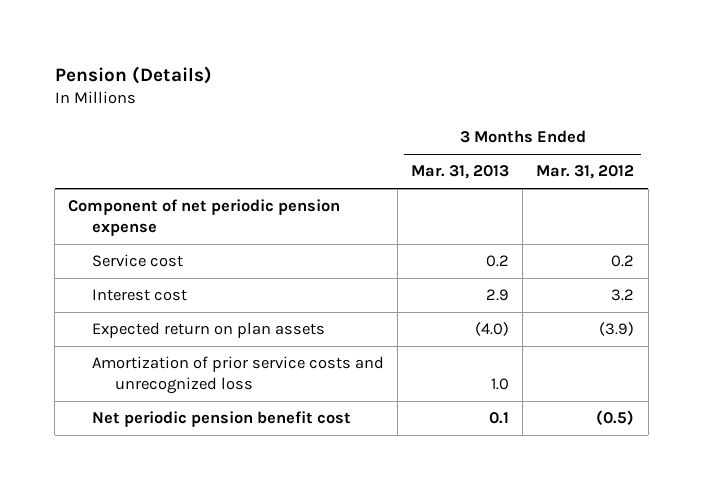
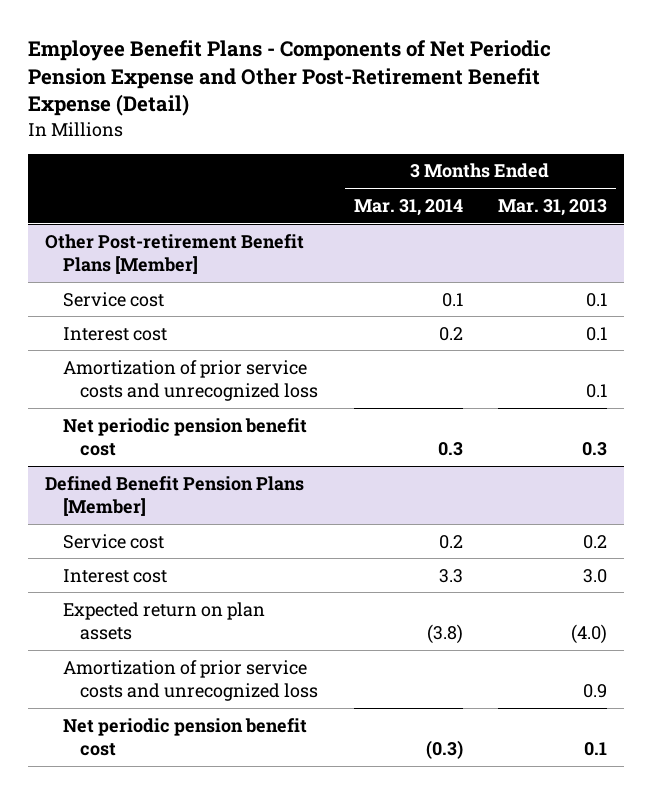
[54,65,212,84] Pension (Details) -> [27,39,551,117] Employee Benefit Plans - Components of Net Periodic Pension Expense and Other Post-Retirement Benefit Expense (Detail)
[536,165,635,180] Mar. 31, 2012 -> none
none -> [353,198,463,216] Mar. 31, 2014
[68,199,341,237] Component of net periodic pension expense -> none
none -> [45,233,305,275] Other Post-retirement Benefit Plans [Member]
none -> [62,291,164,307] Service cost
none -> [62,326,167,341] Interest cost
none -> [62,359,319,402] Amortization of prior service costs and unrecognized loss
none -> [62,417,307,457] Net periodic pension benefit cost
none -> [45,475,305,517] Defined Benefit Pension Plans [Member]
[486,289,510,302] 2.9 -> [582,568,607,583] 3.0
[491,378,510,391] 1.0 -> [582,684,607,699] 0.9

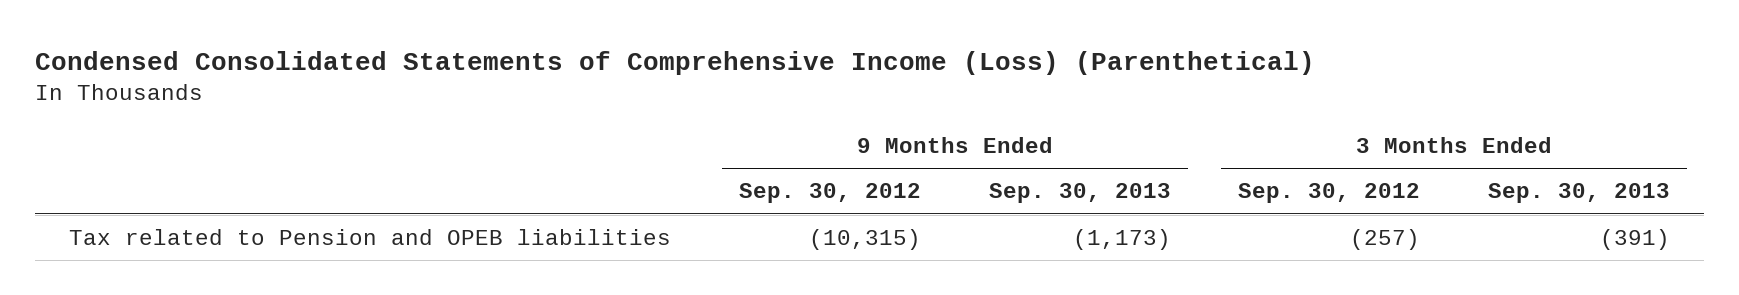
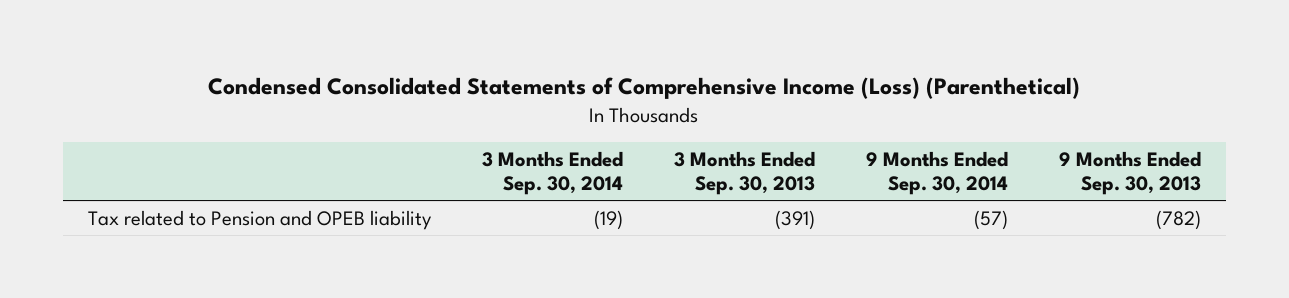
[738,183,921,204] Sep. 30, 2012 -> none
[1238,183,1421,204] Sep. 30, 2012 -> none
none -> [482,150,624,195] 3 Months Ended Sep. 30, 2014
none -> [865,150,1008,195] 9 Months Ended Sep. 30, 2014
[68,229,671,246] Tax related to Pension and OPEB liabilities -> [88,209,433,230] Tax related to Pension and OPEB liability
[1072,229,1171,251] (1,173) -> [1155,209,1201,230] (782)

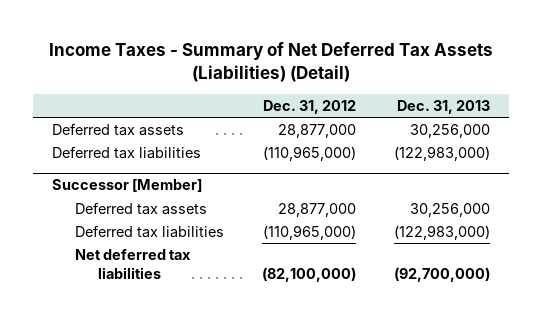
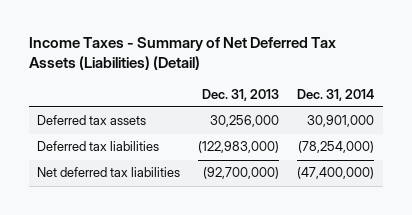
[263,99,357,114] Dec. 31, 2012 -> none
none -> [297,88,375,101] Dec. 31, 2014
[52,179,203,193] Successor [Member] -> none
[75,201,208,215] Deferred tax assets -> none
[75,224,225,238] Deferred tax liabilities -> none

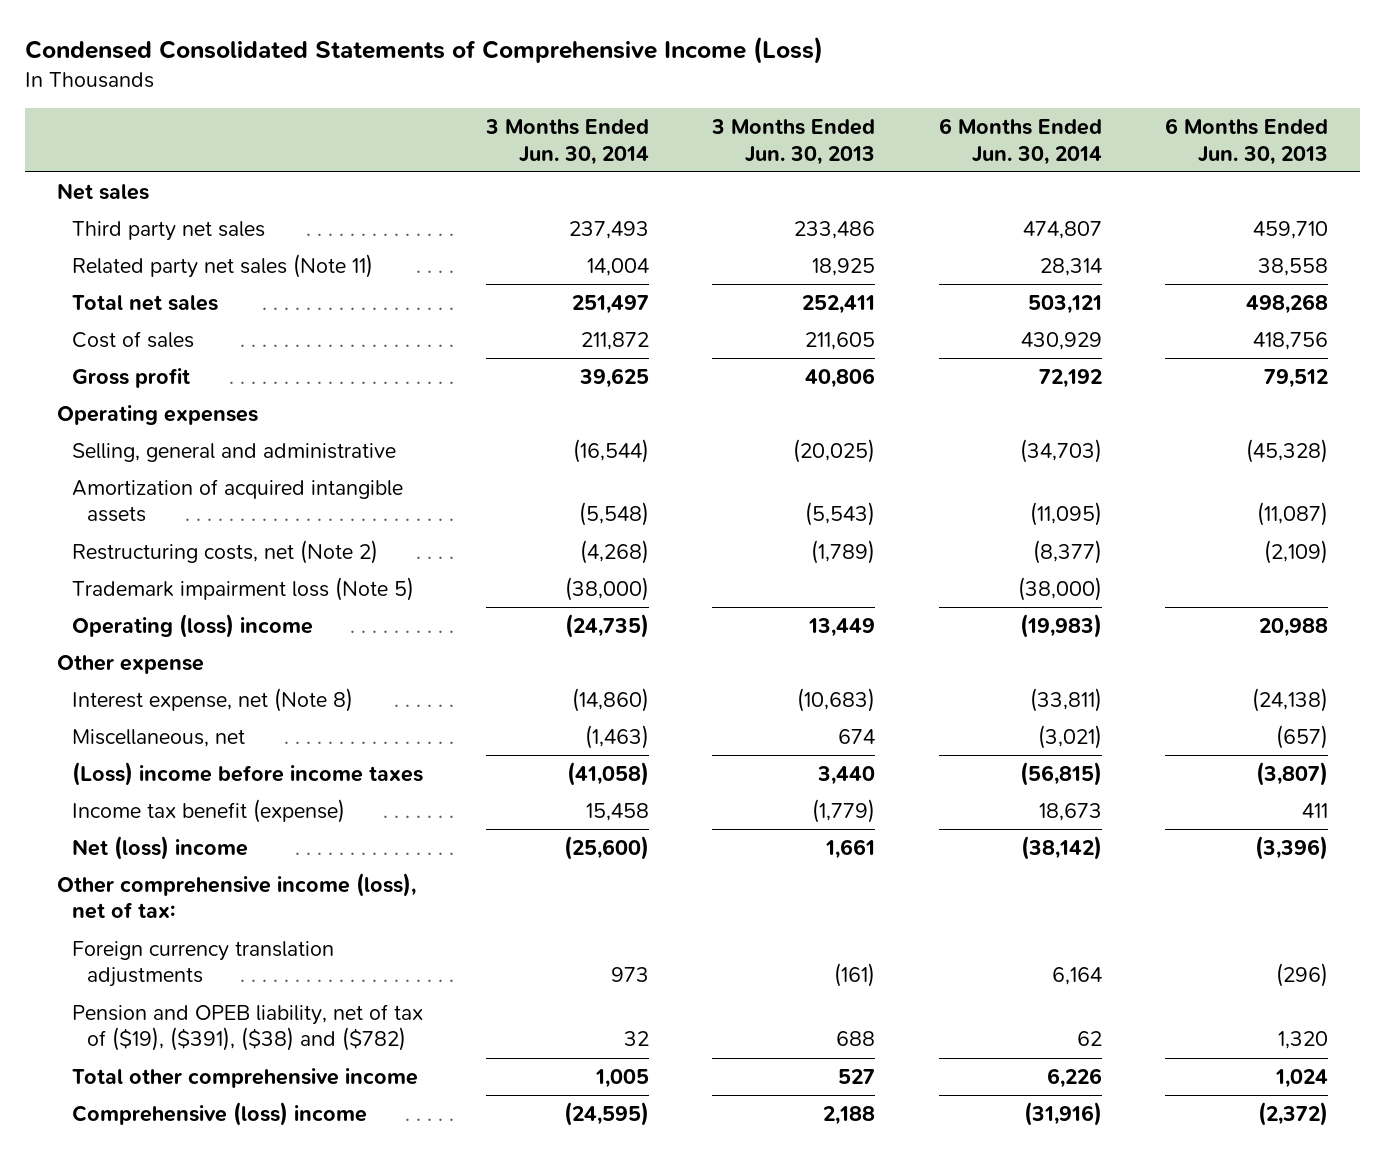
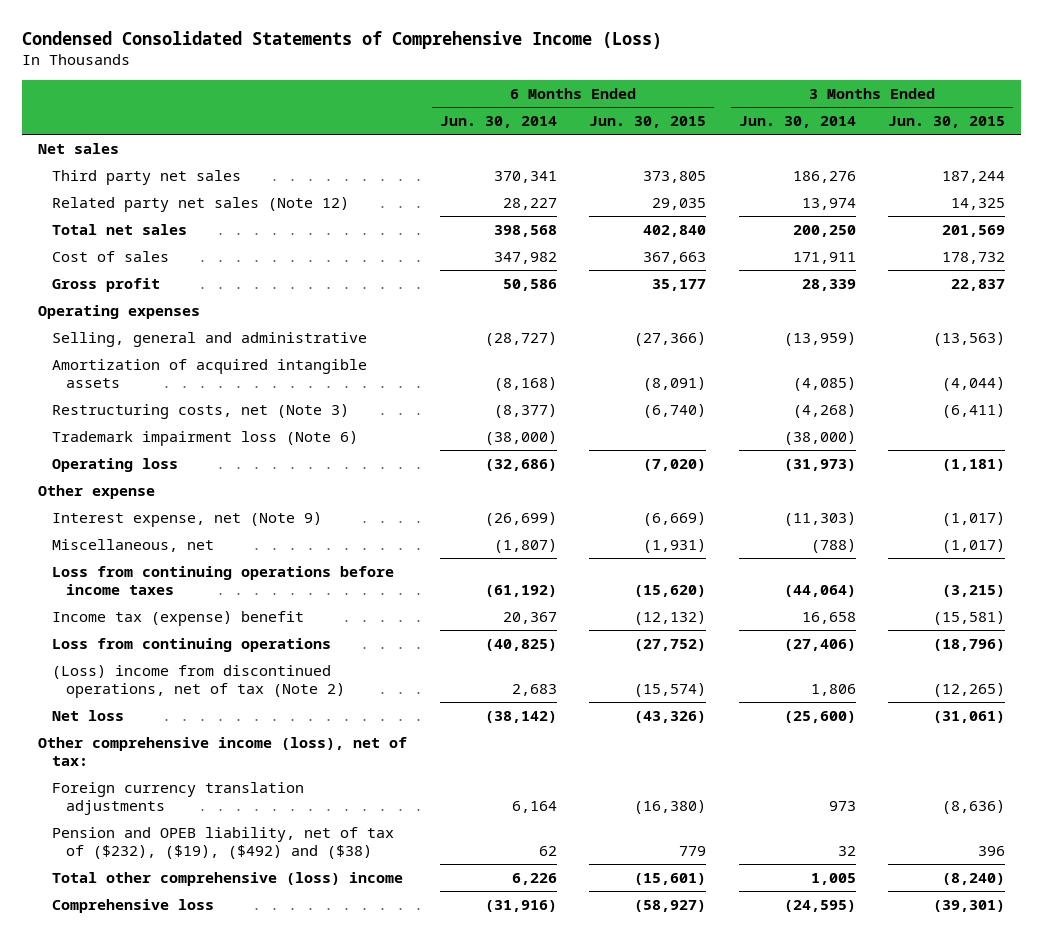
[711,118,876,165] 3 Months Ended Jun. 30, 2013 -> none
[1164,117,1328,165] 6 Months Ended Jun. 30, 2013 -> none
none -> [589,116,707,129] Jun. 30, 2015
none -> [888,116,1006,129] Jun. 30, 2015
[568,220,649,239] 237,493 -> [792,170,856,183] 186,276
[1022,220,1102,239] 474,807 -> [493,170,557,183] 370,341
[71,253,373,278] Related party net sales (Note 11) -> [52,196,350,212] Related party net sales (Note 12)
[586,257,649,276] 14,004 -> [801,197,856,210] 13,974
[1039,257,1102,276] 28,314 -> [502,197,557,210] 28,227
[571,294,649,314] 251,497 -> [792,224,856,237] 200,250
[1027,294,1102,314] 503,121 -> [493,224,557,237] 398,568
[580,331,649,350] 211,872 -> [792,251,856,264] 171,911
[1020,331,1102,350] 430,929 -> [493,251,557,264] 347,982
[578,367,649,388] 39,625 -> [801,278,856,291] 28,339
[1038,368,1102,388] 72,192 -> [502,278,557,291] 50,586
[572,438,649,463] (16,544) -> [783,331,856,346] (13,959)
[1019,438,1102,463] (34,703) -> [484,331,557,346] (28,727)
[578,502,649,527] (5,548) -> [792,377,856,392] (4,085)
[1029,502,1102,527] (11,095) -> [493,377,557,392] (8,168)
[71,539,378,564] Restructuring costs, net (Note 2) -> [52,403,350,419] Restructuring costs, net (Note 3)
[71,576,414,601] Trademark impairment loss (Note 5) -> [52,430,359,446] Trademark impairment loss (Note 6)
[71,613,313,638] Operating (loss) income -> [52,457,179,472] Operating loss
[564,613,649,638] (24,735) -> [783,458,856,471] (31,973)
[1019,613,1102,638] (19,983) -> [484,458,557,471] (32,686)
[71,687,353,712] Interest expense, net (Note 8) -> [52,511,323,527] Interest expense, net (Note 9)
[571,687,649,712] (14,860) -> [783,511,856,526] (11,303)
[1029,687,1102,712] (33,811) -> [484,511,557,526] (26,699)
[584,724,649,749] (1,463) -> [810,538,856,553] (788)
[1037,724,1102,749] (3,021) -> [493,538,557,553] (1,807)
[71,761,423,786] (Loss) income before income taxes -> [52,565,395,596] Loss from continuing operations before income taxes
[566,761,649,786] (41,058) -> [783,585,856,598] (44,064)
[1019,761,1102,786] (56,815) -> [484,585,557,598] (61,192)
[71,798,345,823] Income tax benefit (expense) -> [52,610,305,626] Income tax (expense) benefit
[585,802,649,821] 15,458 -> [801,611,856,624] 16,658
[1038,802,1102,821] 18,673 -> [502,611,557,624] 20,367
none -> [52,637,332,652] Loss from continuing operations
none -> [52,664,346,699] (Loss) income from discontinued operations, net of tax (Note 2)
[71,835,248,860] Net (loss) income -> [52,709,125,721] Net loss
[71,1003,423,1052] Pension and OPEB liability, net of tax of ($19), ($391), ($38) and ($782) -> [52,826,395,860] Pension and OPEB liability, net of tax of ($232), ($19), ($492) and ($38)
[71,1067,418,1088] Total other comprehensive income -> [52,871,404,886] Total other comprehensive (loss) income
[71,1101,367,1126] Comprehensive (loss) income -> [52,898,215,913] Comprehensive loss

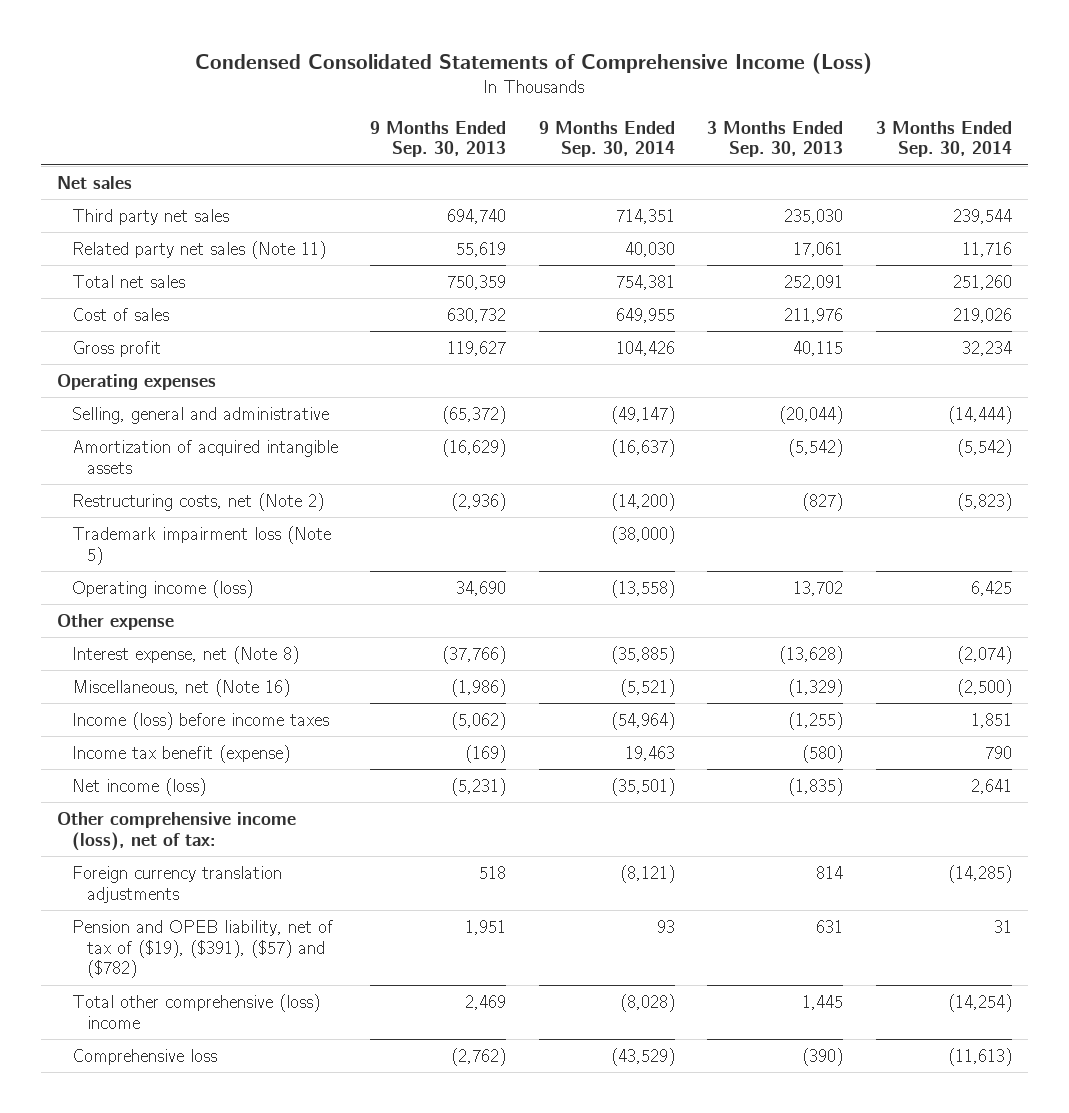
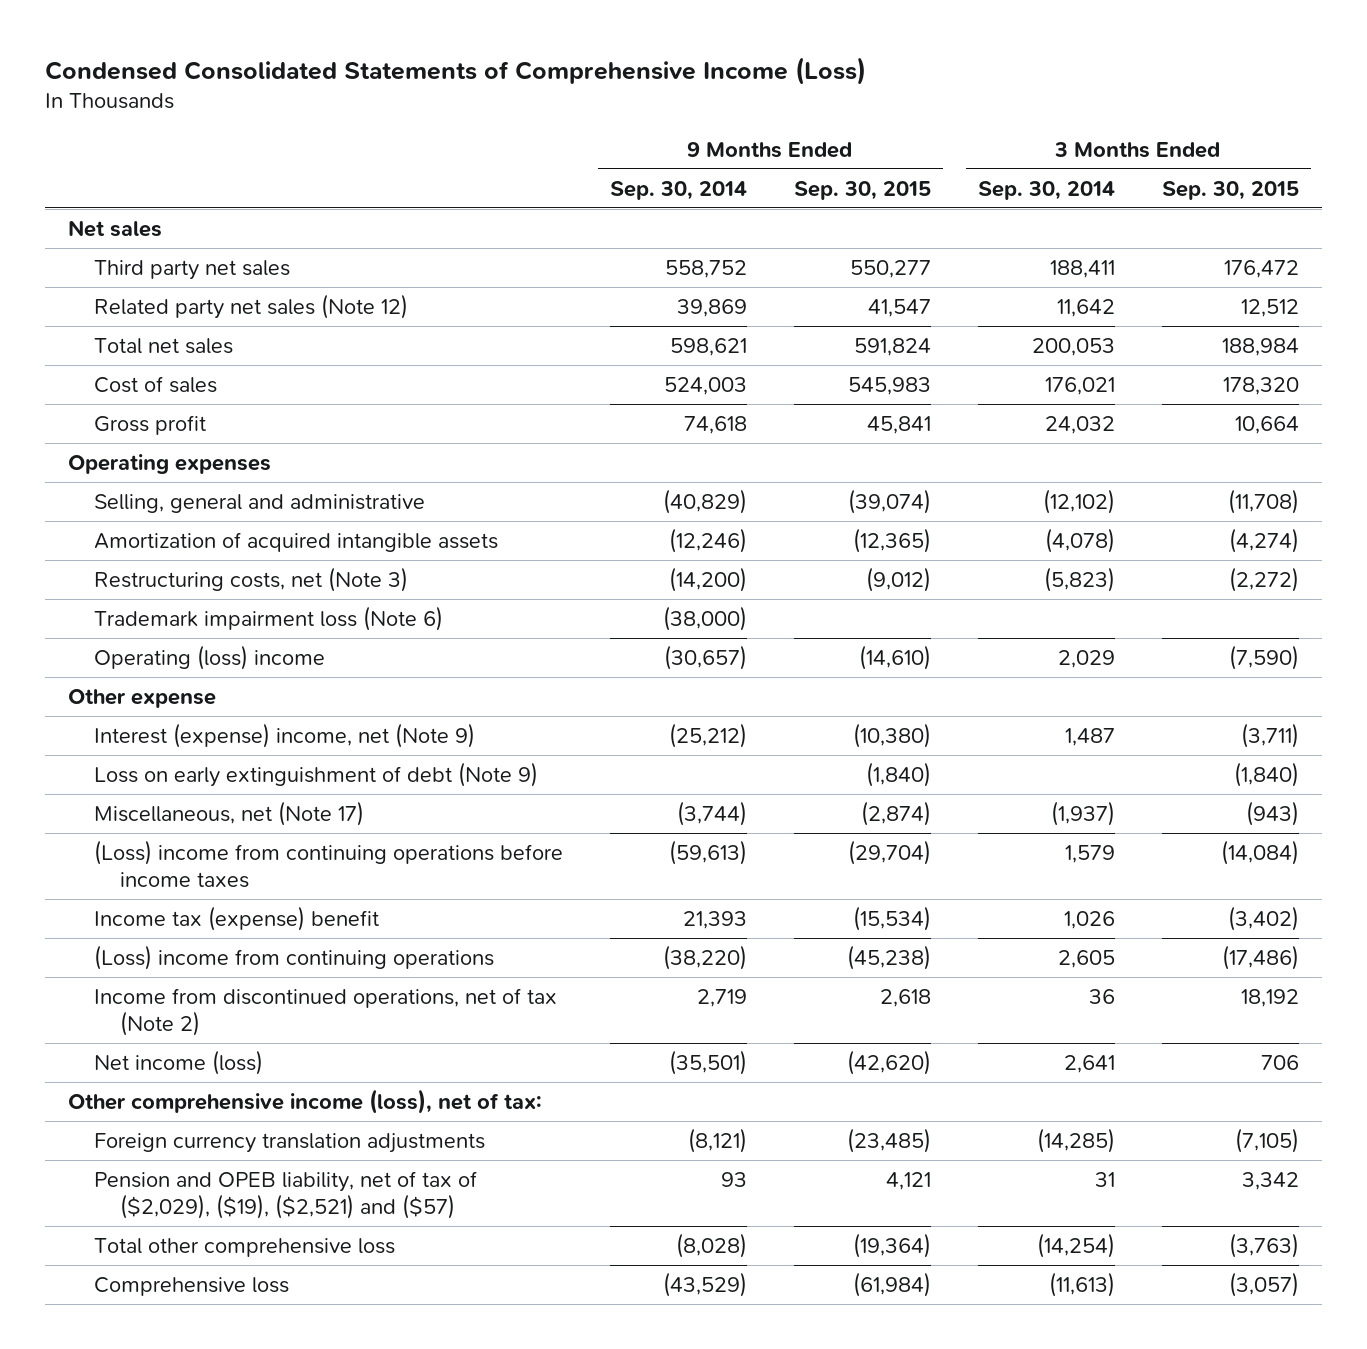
[370,120,507,158] 9 Months Ended Sep. 30, 2013 -> none
[707,120,844,158] 3 Months Ended Sep. 30, 2013 -> none
none -> [793,180,931,200] Sep. 30, 2015
none -> [1161,180,1299,200] Sep. 30, 2015
[615,208,675,224] 714,351 -> [665,259,748,278] 558,752
[952,208,1012,224] 239,544 -> [1049,259,1115,278] 188,411
[72,240,327,259] Related party net sales (Note 11) -> [94,293,409,319] Related party net sales (Note 12)
[624,241,675,257] 40,030 -> [677,298,748,317] 39,869
[961,241,1012,257] 11,716 -> [1056,298,1115,317] 11,642
[615,274,675,290] 754,381 -> [670,337,748,356] 598,621
[952,274,1012,290] 251,260 -> [1031,337,1115,356] 200,053
[615,307,675,323] 649,955 -> [664,376,748,395] 524,003
[952,307,1012,323] 219,026 -> [1044,376,1115,395] 176,021
[615,340,675,356] 104,426 -> [684,415,748,434] 74,618
[961,340,1012,356] 32,234 -> [1044,415,1115,434] 24,032
[610,405,675,424] (49,147) -> [663,488,748,514] (40,829)
[947,405,1012,424] (14,444) -> [1042,488,1115,514] (12,102)
[610,438,675,457] (16,637) -> [669,527,748,553] (12,246)
[956,438,1012,457] (5,542) -> [1044,527,1115,553] (4,078)
[72,492,325,511] Restructuring costs, net (Note 2) -> [94,566,409,592] Restructuring costs, net (Note 3)
[72,525,332,565] Trademark impairment loss (Note 5) -> [94,605,444,631] Trademark impairment loss (Note 6)
[72,579,254,598] Operating income (loss) -> [94,644,326,670] Operating (loss) income
[610,579,675,598] (13,558) -> [664,644,748,670] (30,657)
[970,580,1012,596] 6,425 -> [1057,649,1115,668] 2,029
[72,645,300,664] Interest expense, net (Note 8) -> [94,722,476,748] Interest (expense) income, net (Note 9)
[610,645,675,664] (35,885) -> [669,722,748,748] (25,212)
[956,645,1012,664] (2,074) -> [1064,727,1115,746] 1,487
none -> [94,761,539,787] Loss on early extinguishment of debt (Note 9)
[72,678,291,697] Miscellaneous, net (Note 16) -> [94,800,365,826] Miscellaneous, net (Note 17)
[619,678,675,697] (5,521) -> [677,800,748,826] (3,744)
[956,678,1012,697] (2,500) -> [1050,800,1115,826] (1,937)
[72,711,330,730] Income (loss) before income taxes -> [94,839,564,889] (Loss) income from continuing operations before income taxes
[610,711,675,730] (54,964) -> [669,839,748,865] (59,613)
[970,712,1012,728] 1,851 -> [1064,844,1115,863] 1,579
[72,744,291,763] Income tax benefit (expense) -> [94,905,380,931] Income tax (expense) benefit
[624,745,675,761] 19,463 -> [683,910,748,929] 21,393
[984,745,1012,759] 790 -> [1063,910,1115,929] 1,026
none -> [94,944,495,970] (Loss) income from continuing operations
none -> [94,987,558,1037] Income from discontinued operations, net of tax (Note 2)
[72,919,334,979] Pension and OPEB liability, net of tax of ($19), ($391), ($57) and ($782) -> [94,1170,478,1220] Pension and OPEB liability, net of tax of ($2,029), ($19), ($2,521) and ($57)
[72,993,321,1029] Total other comprehensive (loss) income -> [94,1237,396,1257] Total other comprehensive loss

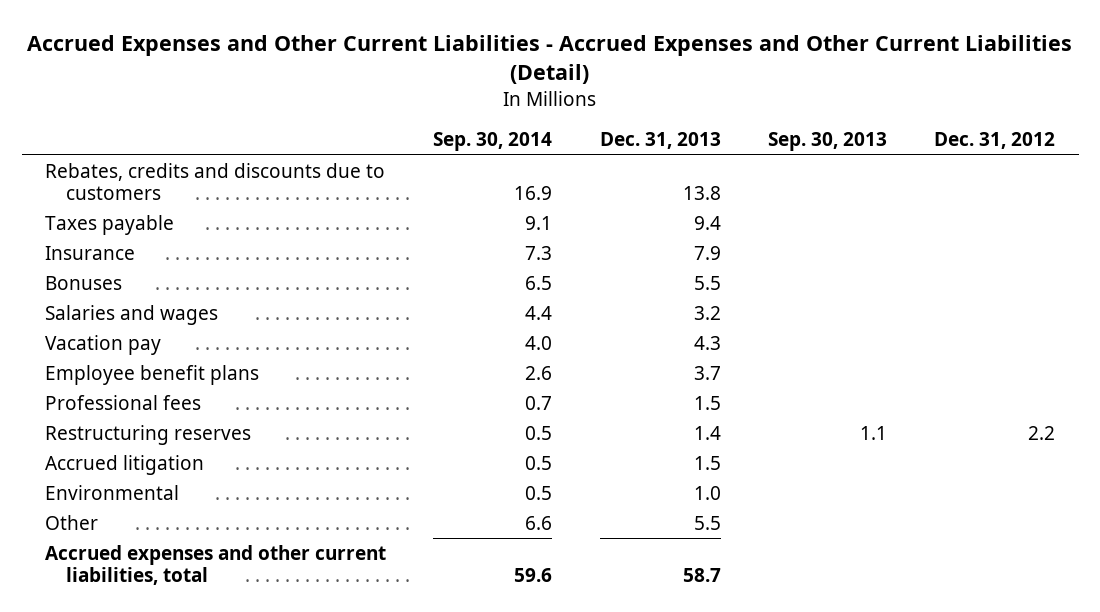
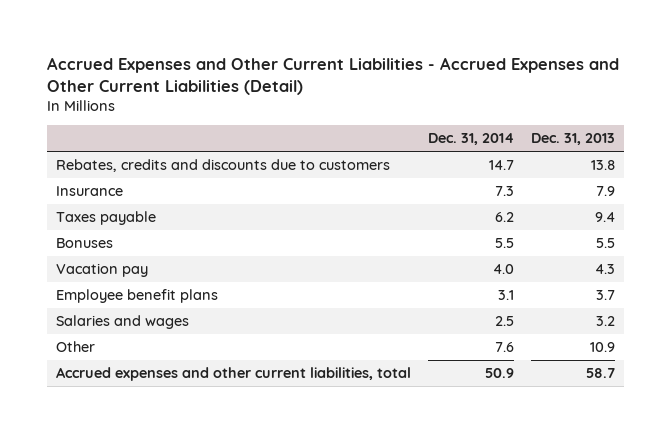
[433,132,553,152] Sep. 30, 2014 -> none
[767,132,887,152] Sep. 30, 2013 -> none
[934,132,1056,150] Dec. 31, 2012 -> none
none -> [427,133,514,146] Dec. 31, 2014
[45,214,175,235] Taxes payable -> [55,211,156,226] Taxes payable
[45,394,202,410] Professional fees -> none
[45,424,252,445] Restructuring reserves -> none
[45,454,205,475] Accrued litigation -> none
[45,484,180,500] Environmental -> none
[45,304,219,325] Salaries and wages -> [55,315,189,330] Salaries and wages
[693,515,721,530] 5.5 -> [589,342,615,353] 10.9

